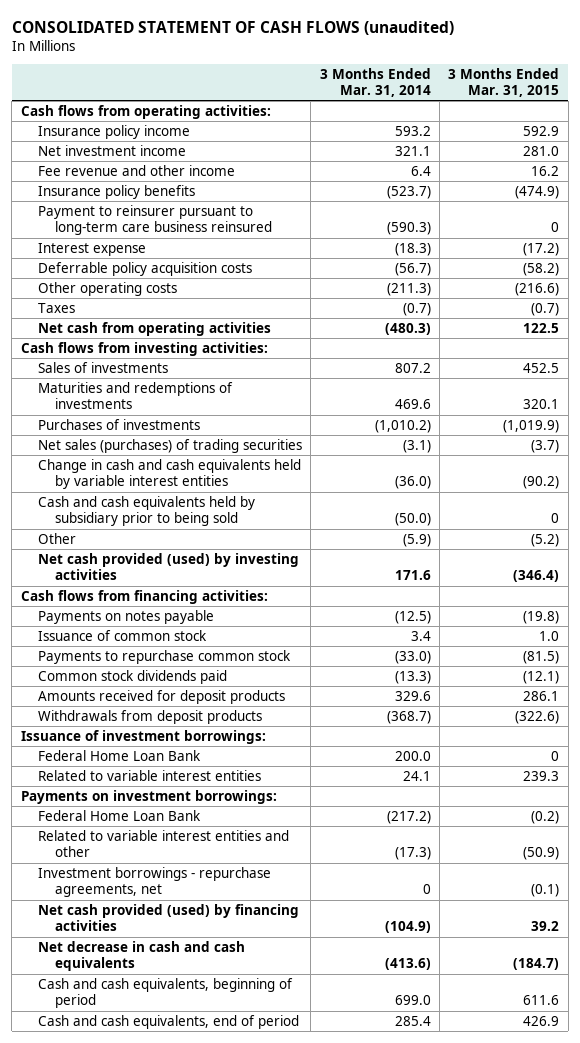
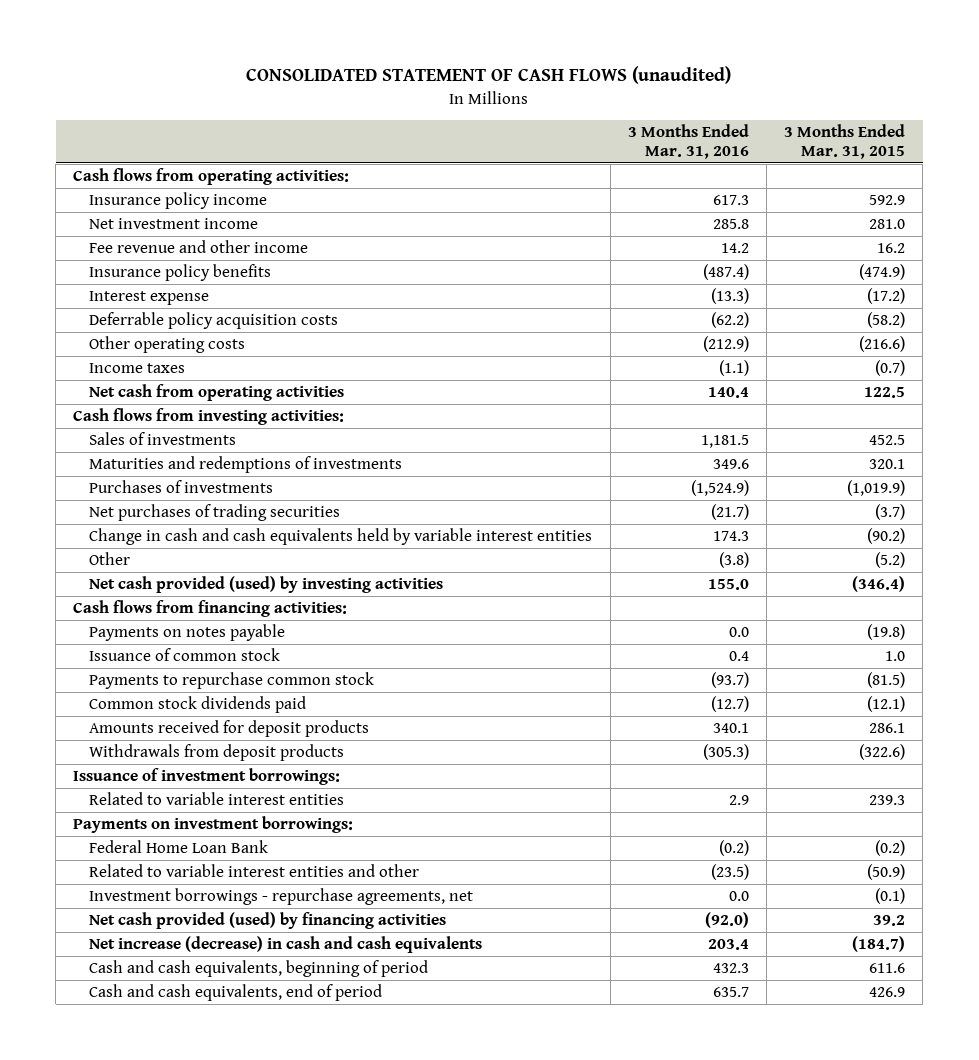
[319,67,431,98] 3 Months Ended Mar. 31, 2014 -> none
none -> [627,124,749,160] 3 Months Ended Mar. 31, 2016
[37,204,272,236] Payment to reinsurer pursuant to long-term care business reinsured -> none
[37,302,75,313] Taxes -> [89,362,186,373] Income taxes
[37,438,302,453] Net sales (purchases) of trading securities -> [89,503,341,521] Net purchases of trading securities
[37,495,255,527] Cash and cash equivalents held by subsidiary prior to being sold -> none
[37,749,201,761] Federal Home Loan Bank -> none
[37,940,245,972] Net decrease in cash and cash equivalents -> [89,935,483,953] Net increase (decrease) in cash and cash equivalents

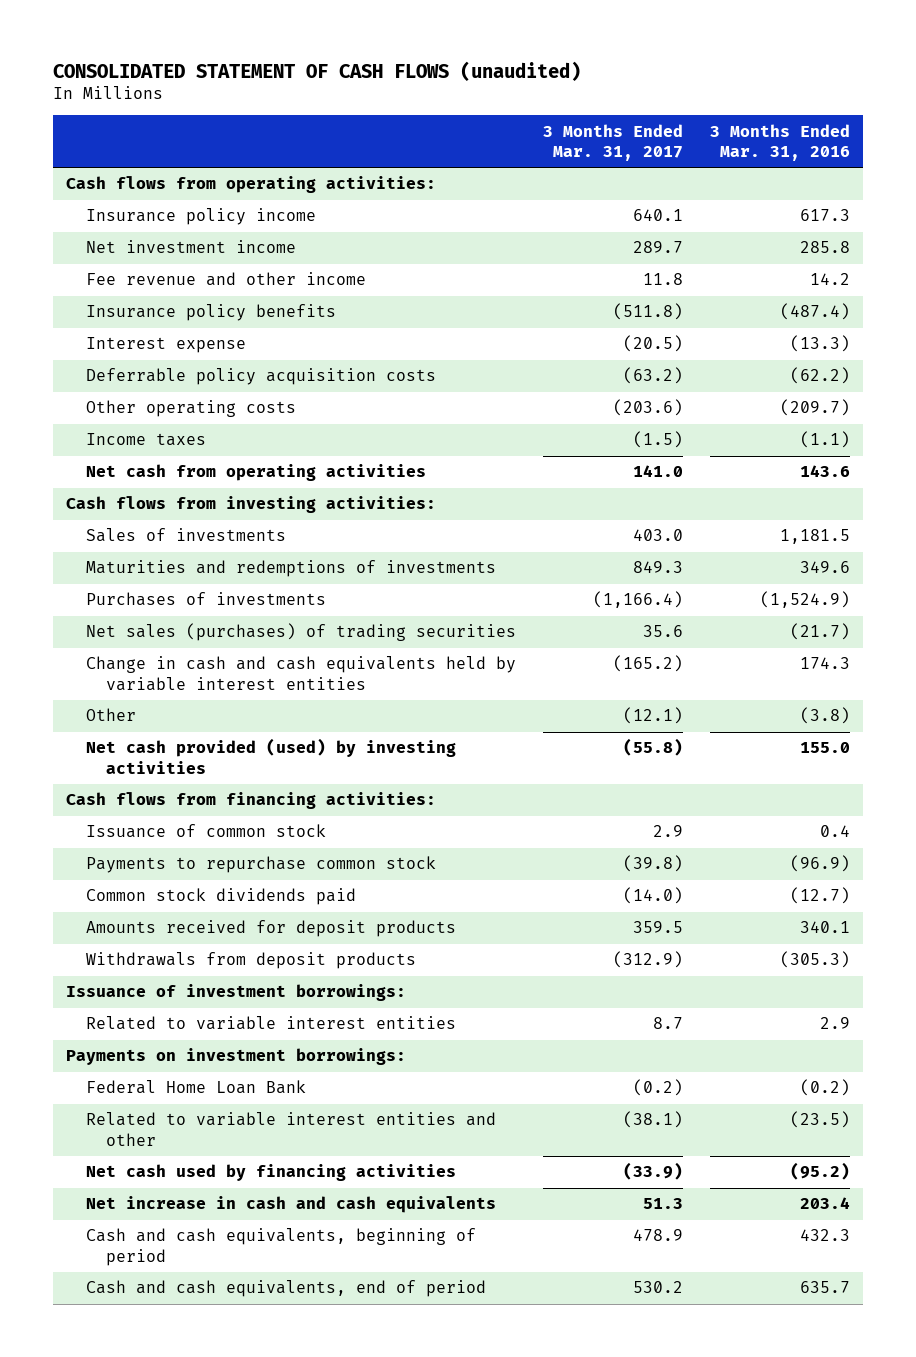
[784,124,906,160] 3 Months Ended Mar. 31, 2015 -> none
none -> [542,123,683,162] 3 Months Ended Mar. 31, 2017
[702,335,749,352] (212.9) -> [779,399,850,417] (209.7)
[707,386,749,398] 140.4 -> [799,465,850,478] 143.6
[89,503,341,521] Net purchases of trading securities -> [85,623,516,642] Net sales (purchases) of trading securities
[89,623,286,641] Payments on notes payable -> none
[710,671,749,688] (93.7) -> [789,855,850,873] (96.9)
[89,887,474,905] Investment borrowings - repurchase agreements, net -> none
[89,911,447,929] Net cash provided (used) by financing activities -> [85,1164,456,1182] Net cash used by financing activities
[704,911,749,928] (92.0) -> [789,1162,850,1181] (95.2)
[89,935,483,953] Net increase (decrease) in cash and cash equivalents -> [85,1196,496,1214] Net increase in cash and cash equivalents

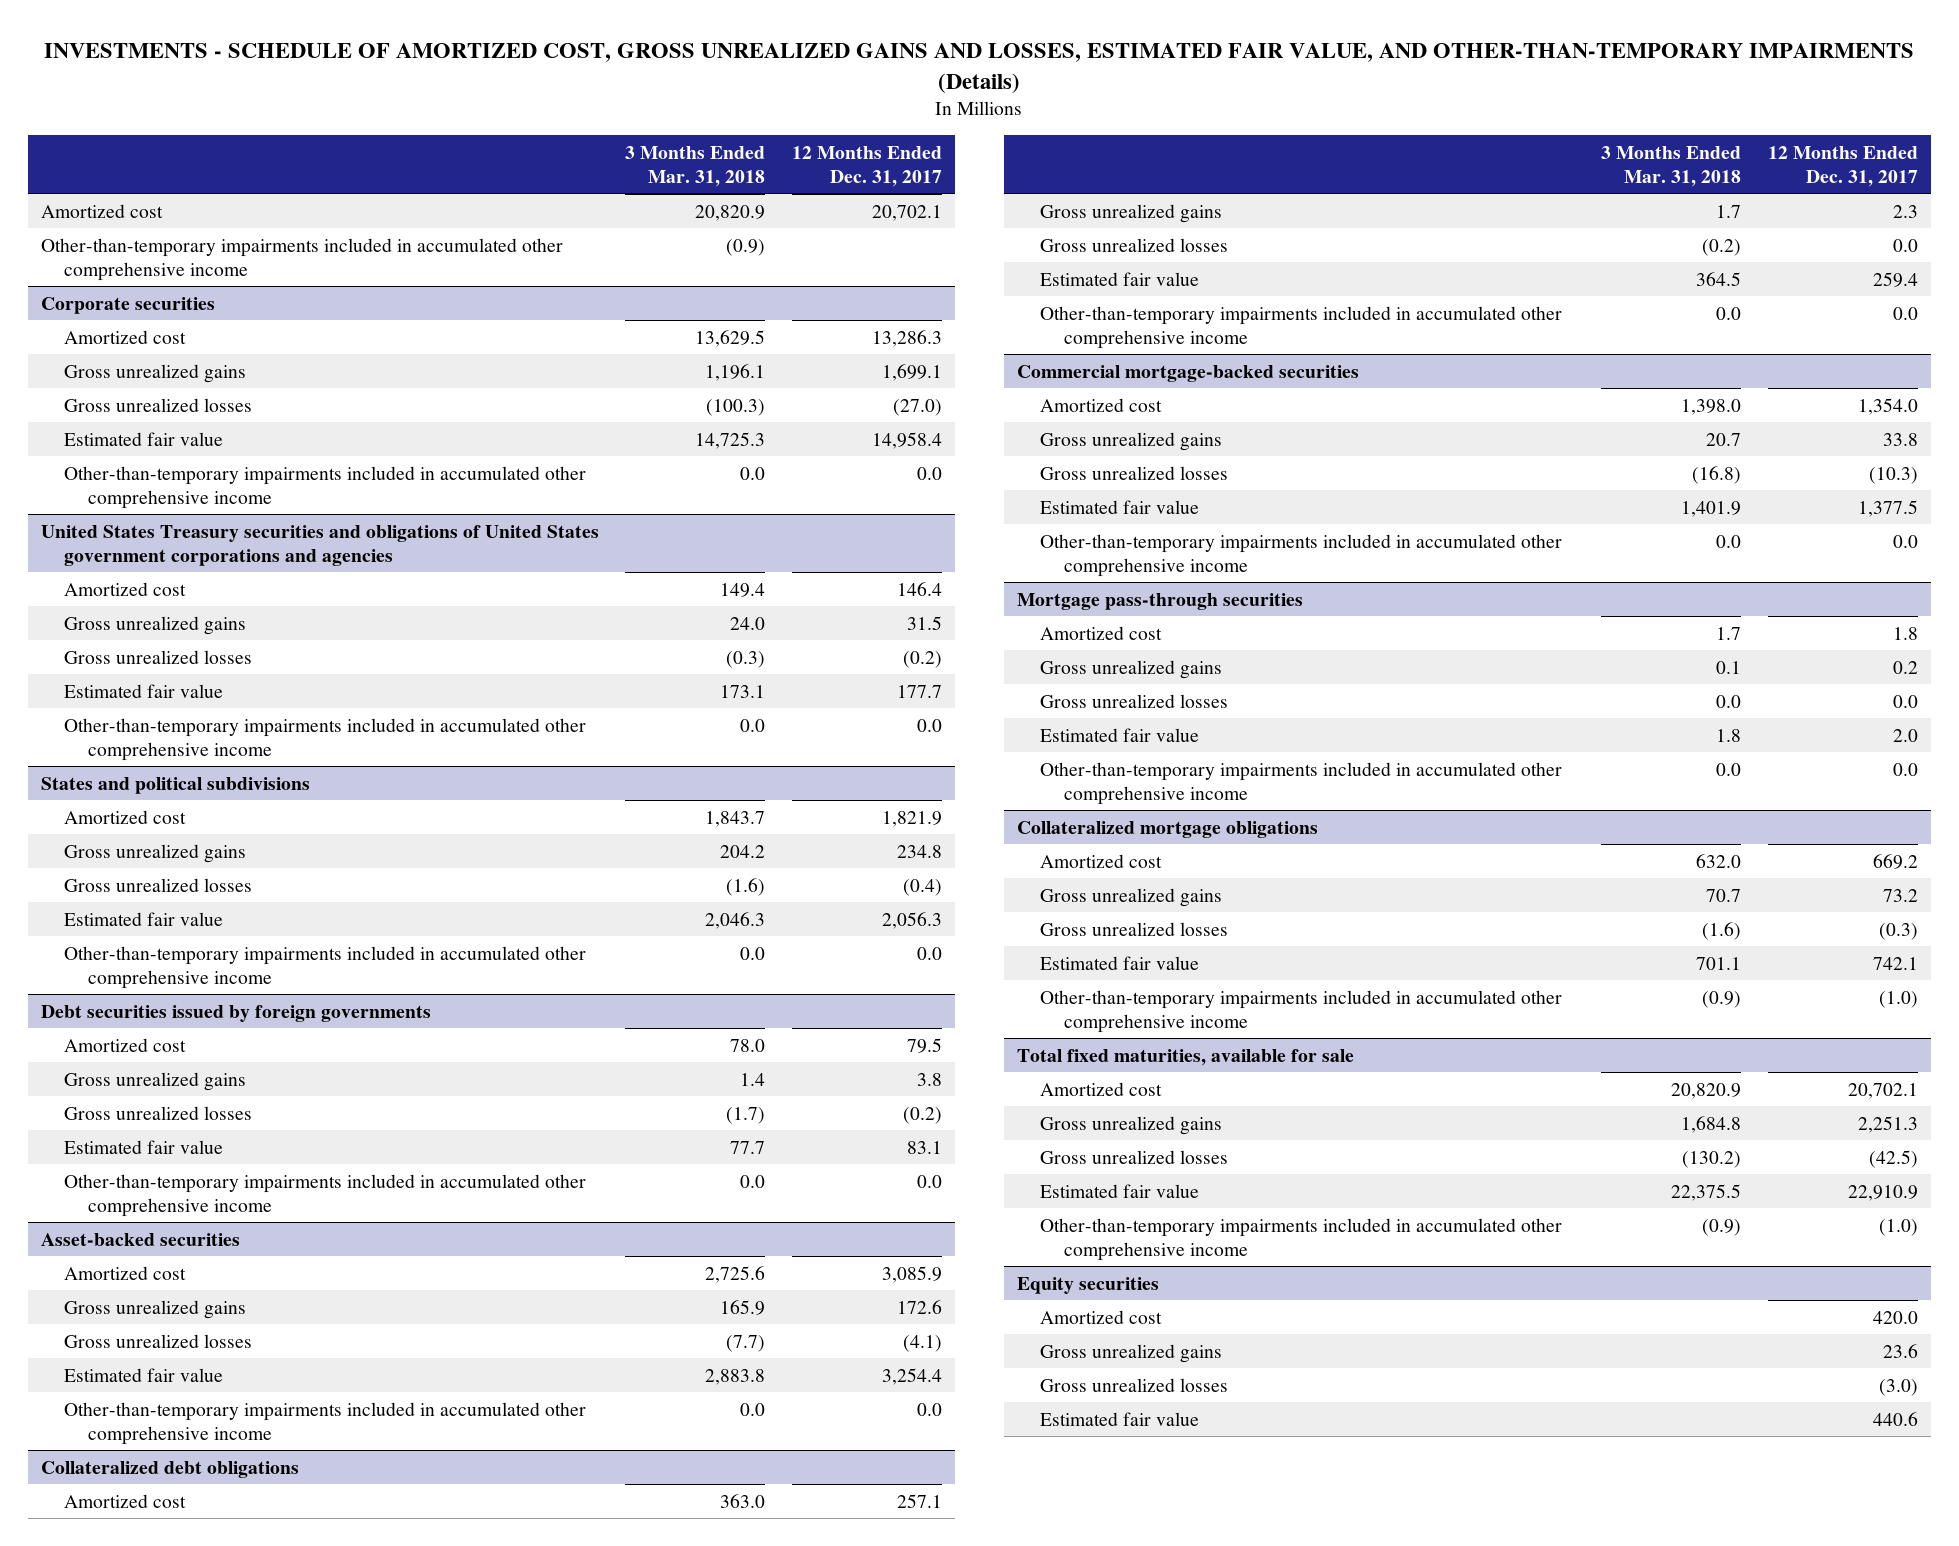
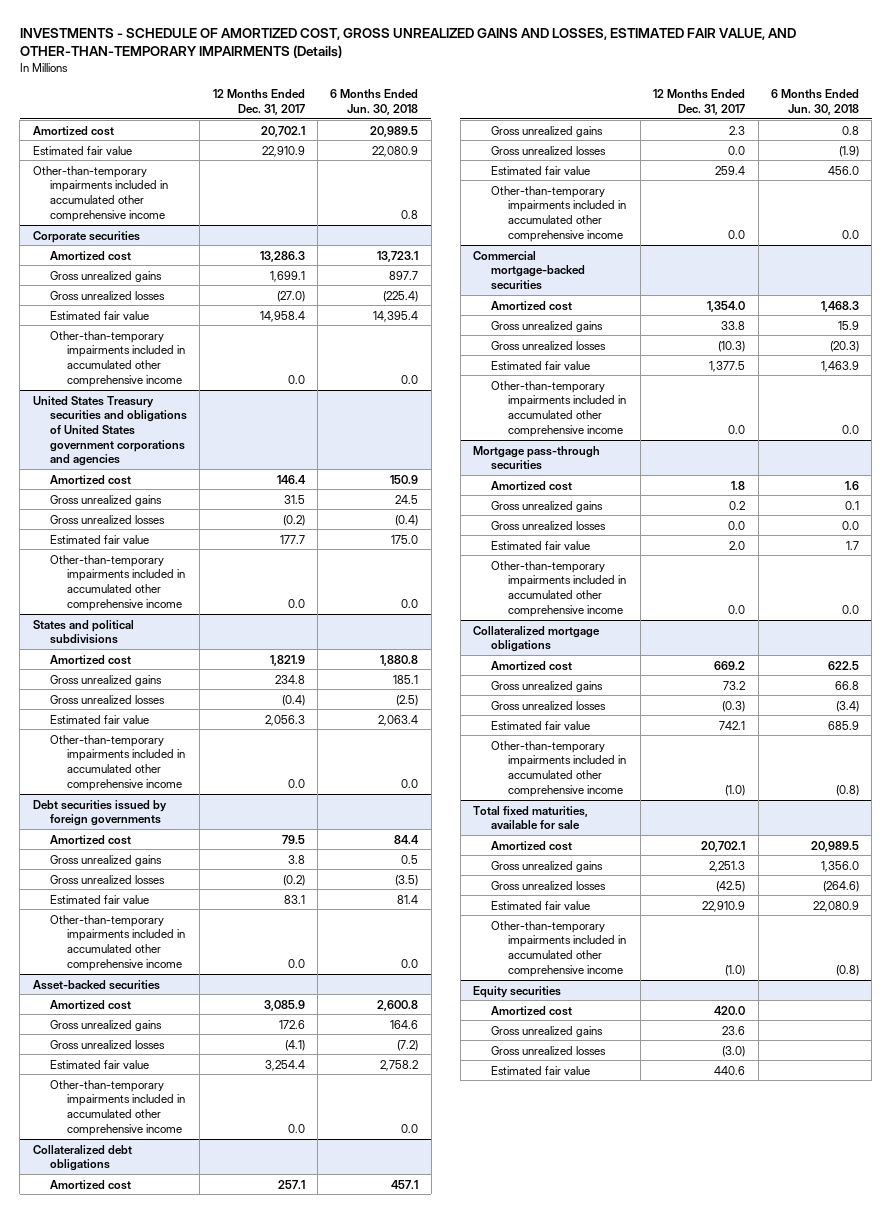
[625,145,766,187] 3 Months Ended Mar. 31, 2018 -> none
none -> [330,89,419,115] 6 Months Ended Jun. 30, 2018
none -> [32,145,132,155] Estimated fair value

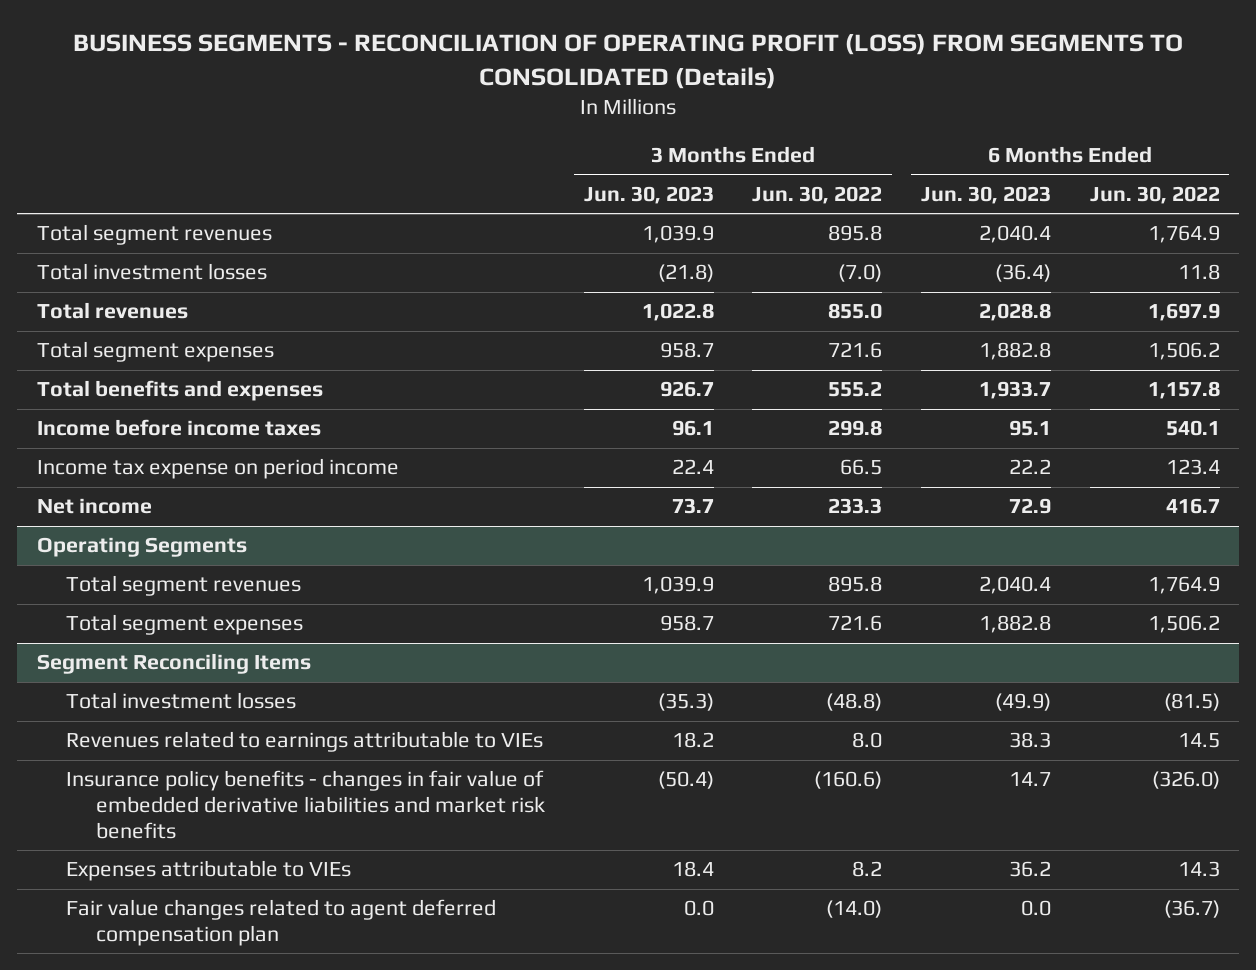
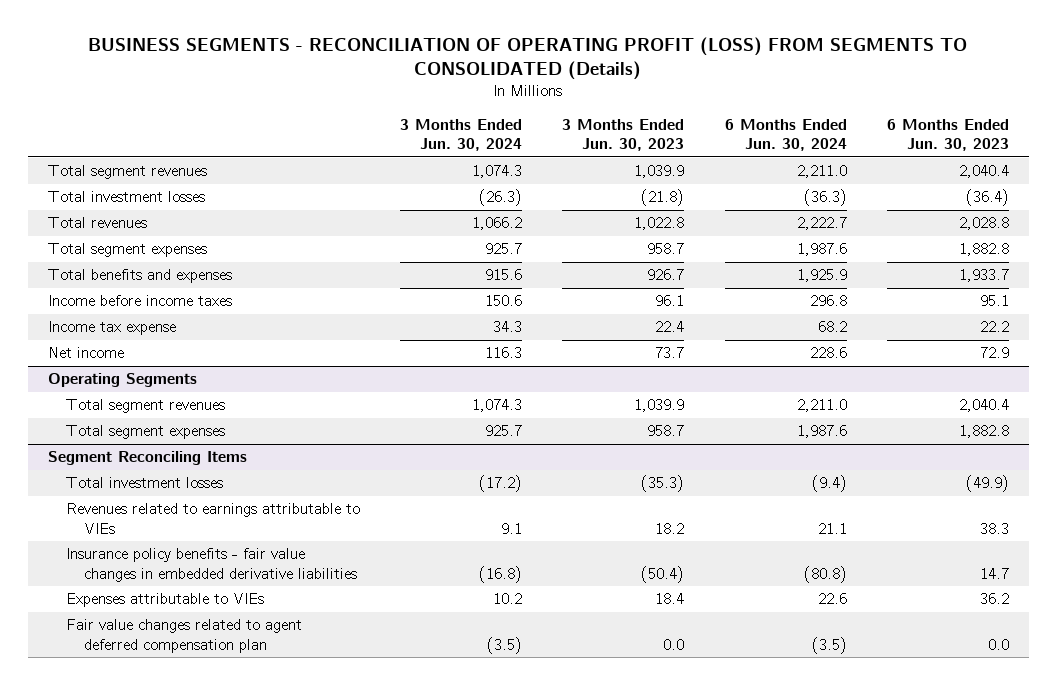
[752,185,883,204] Jun. 30, 2022 -> none
[1089,185,1220,204] Jun. 30, 2022 -> none
none -> [400,118,523,151] 3 Months Ended Jun. 30, 2024
none -> [724,118,847,151] 6 Months Ended Jun. 30, 2024
[36,458,399,480] Income tax expense on period income -> [47,321,176,336] Income tax expense
[66,770,545,839] Insurance policy benefits - changes in fair value of embedded derivative liabilities and market risk benefits -> [66,548,358,582] Insurance policy benefits - fair value changes in embedded derivative liabilities

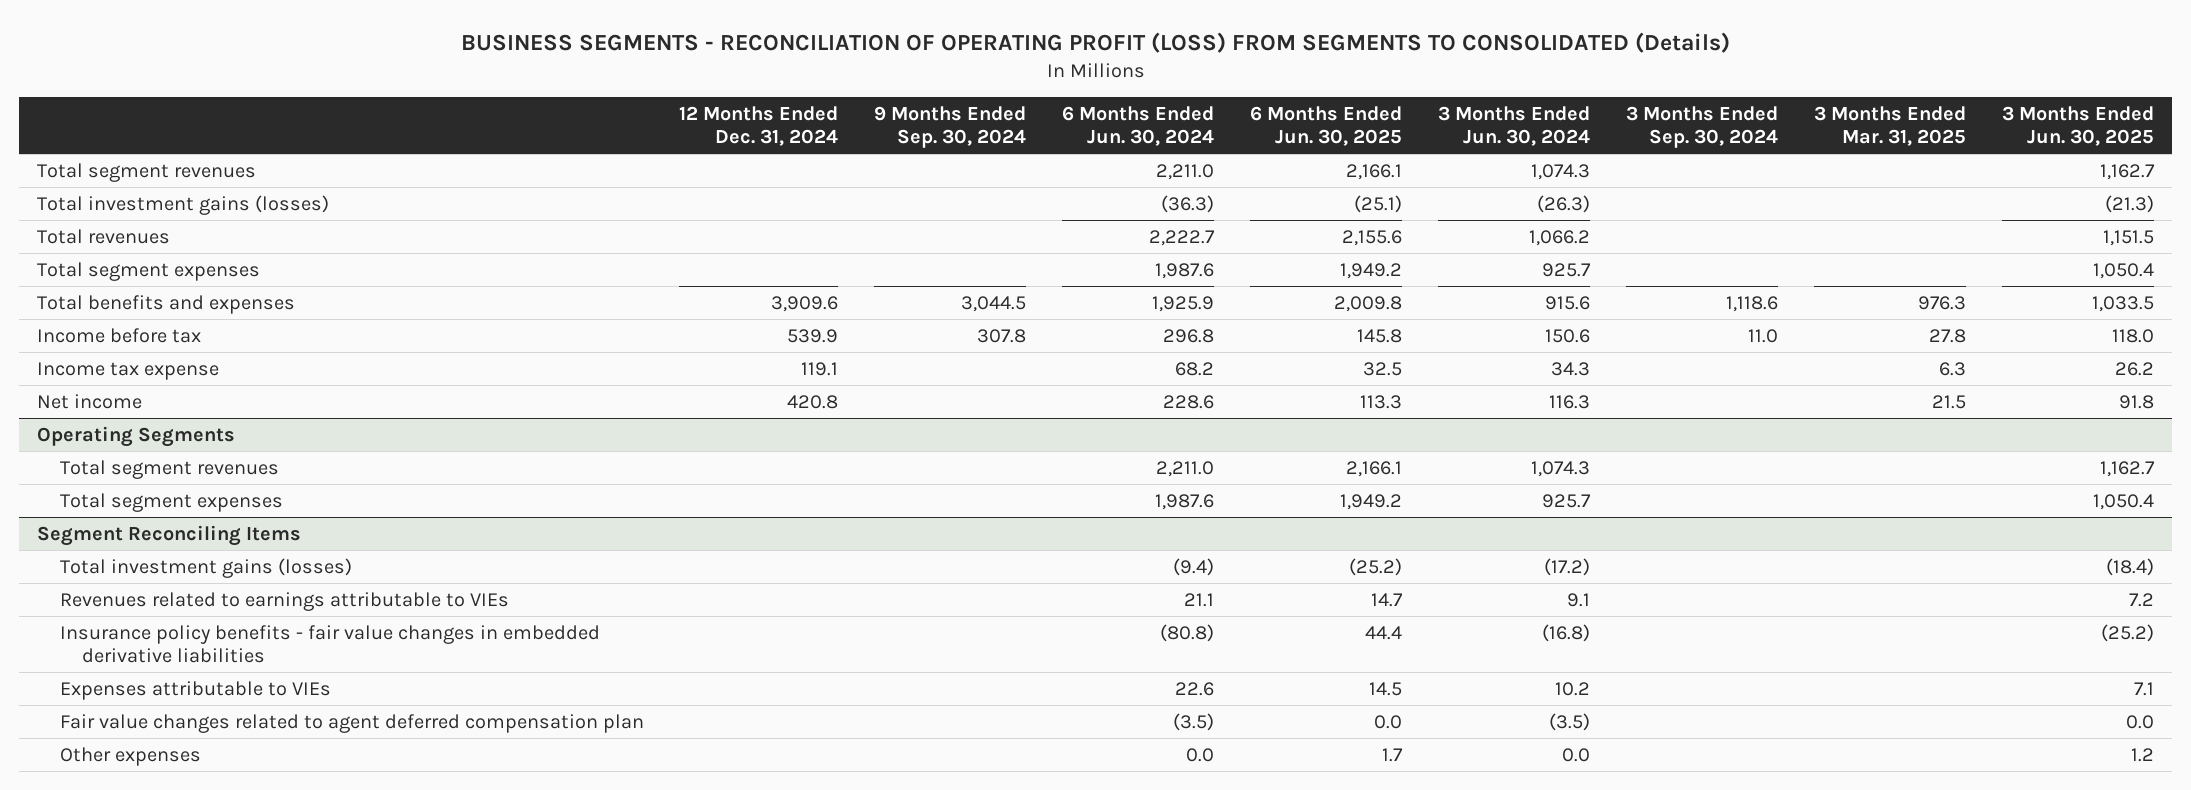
[562,118,685,151] 3 Months Ended Jun. 30, 2023 -> none
[886,118,1009,151] 6 Months Ended Jun. 30, 2023 -> none
none -> [679,105,839,147] 12 Months Ended Dec. 31, 2024
none -> [874,105,1027,149] 9 Months Ended Sep. 30, 2024
none -> [1250,105,1403,147] 6 Months Ended Jun. 30, 2025
none -> [1626,105,1779,149] 3 Months Ended Sep. 30, 2024
none -> [1814,105,1967,147] 3 Months Ended Mar. 31, 2025
none -> [2002,105,2155,147] 3 Months Ended Jun. 30, 2025
[47,191,205,203] Total investment losses -> [36,194,329,215] Total investment gains (losses)
[47,295,232,307] Income before income taxes -> [36,327,201,343] Income before tax
[66,477,224,489] Total investment losses -> [59,557,352,578] Total investment gains (losses)
none -> [59,746,201,766] Other expenses

